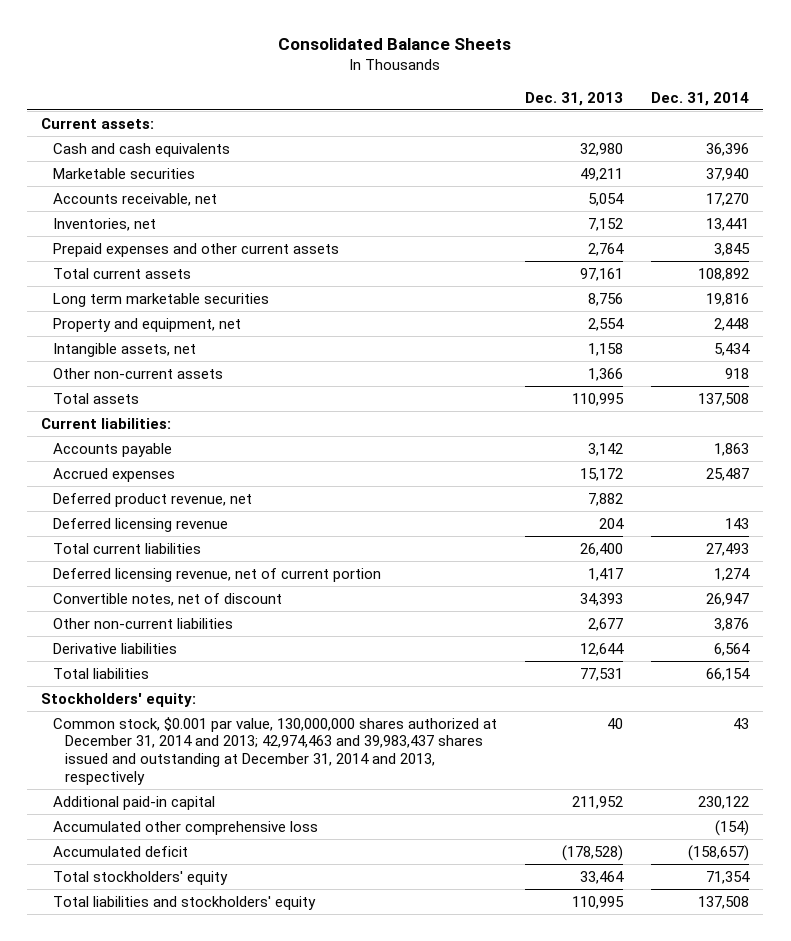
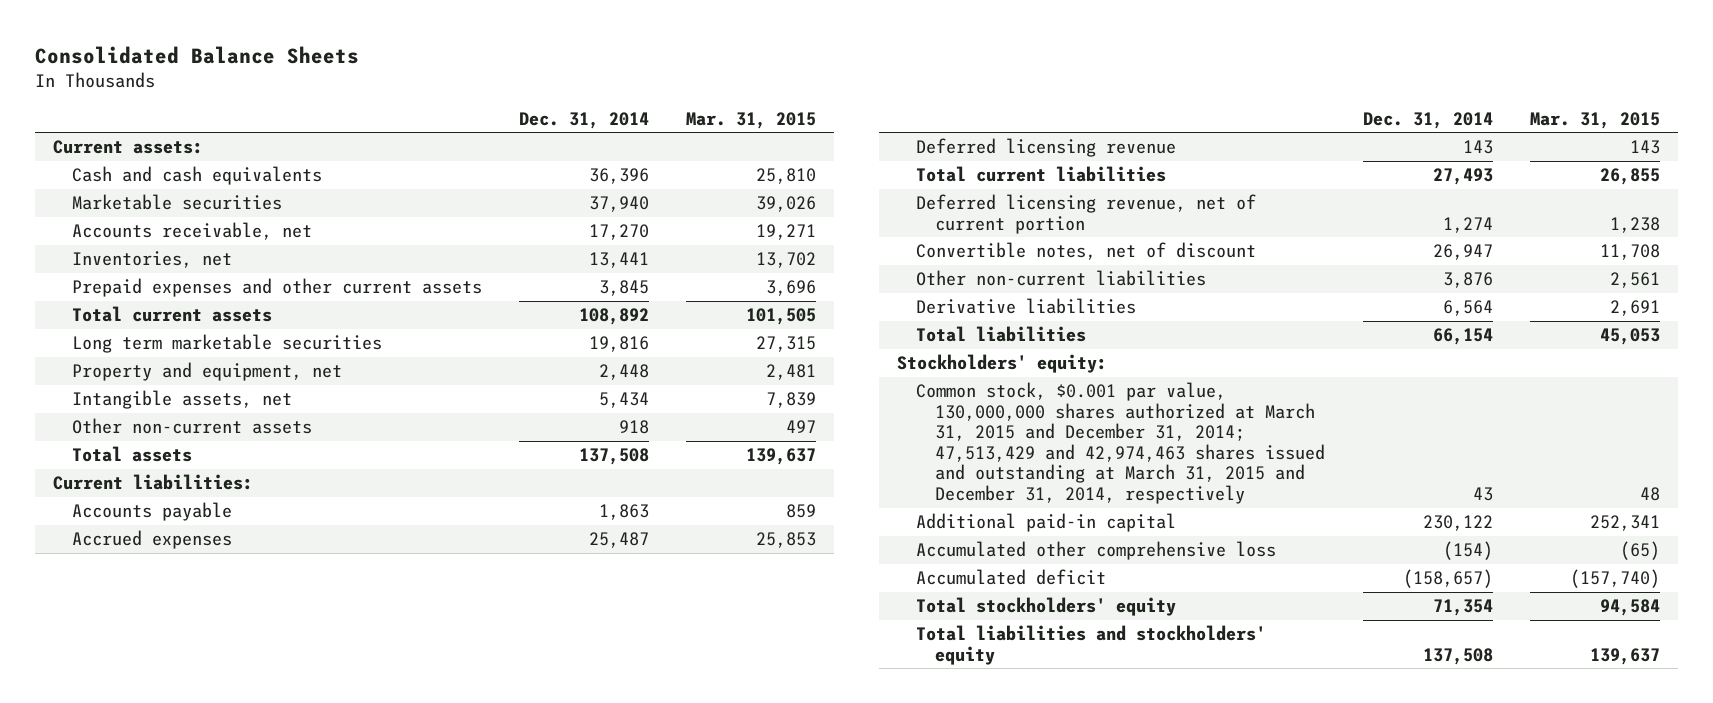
[525,91,624,106] Dec. 31, 2013 -> none
none -> [685,111,816,129] Mar. 31, 2015
[53,492,253,507] Deferred product revenue, net -> none
[53,716,498,786] Common stock, $0.001 par value, 130,000,000 shares authorized at December 31, 2014 and 2013; 42,974,463 and 39,983,437 shares issued and outstanding at December 31, 2014 and 2013, respectively -> [915,382,1325,504] Common stock, $0.001 par value, 130,000,000 shares authorized at March 31, 2015 and December 31, 2014; 47,513,429 and 42,974,463 shares issued and outstanding at March 31, 2015 and December 31, 2014, respectively

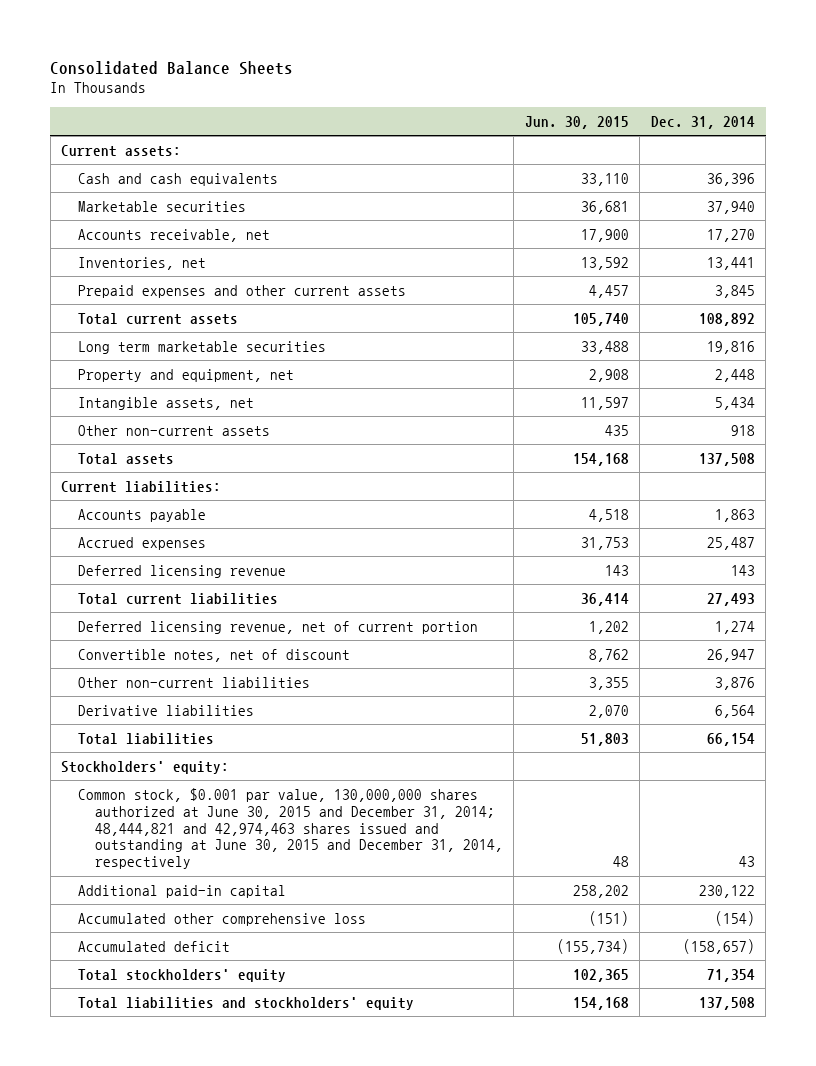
[685,111,816,129] Mar. 31, 2015 -> none
none -> [524,115,629,129] Jun. 30, 2015
[915,382,1325,504] Common stock, $0.001 par value, 130,000,000 shares authorized at March 31, 2015 and December 31, 2014; 47,513,429 and 42,974,463 shares issued and outstanding at March 31, 2015 and December 31, 2014, respectively -> [78,787,503,870] Common stock, $0.001 par value, 130,000,000 shares authorized at June 30, 2015 and December 31, 2014; 48,444,821 and 42,974,463 shares issued and outstanding at June 30, 2015 and December 31, 2014, respectively

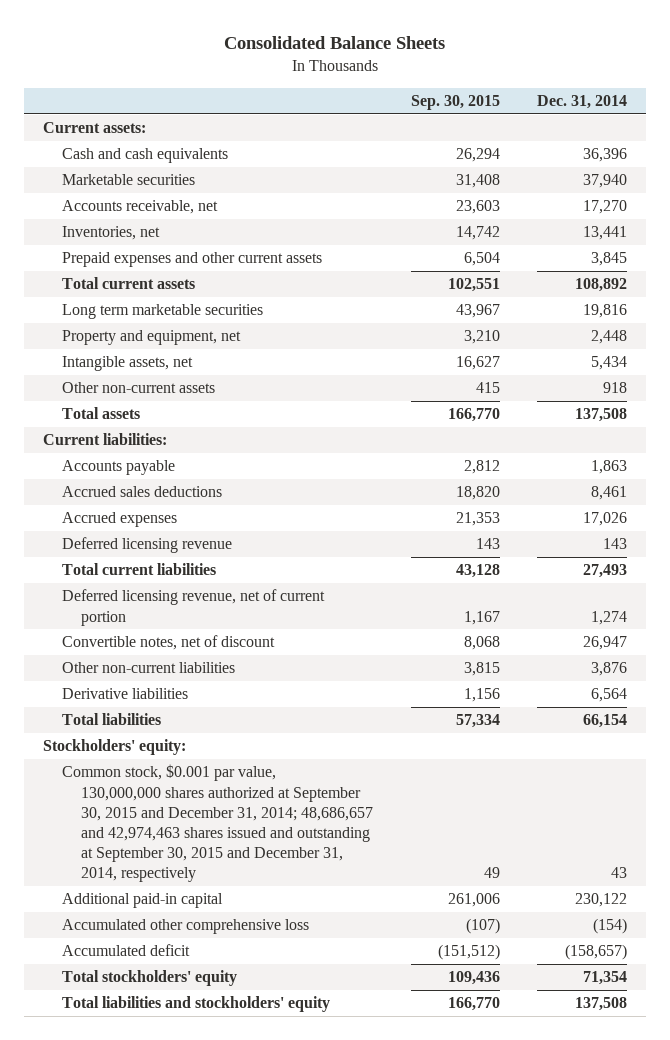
[524,115,629,129] Jun. 30, 2015 -> none
none -> [410,94,500,110] Sep. 30, 2015
none -> [62,486,223,498] Accrued sales deductions
[706,536,755,550] 25,487 -> [583,512,628,527] 17,026
[78,787,503,870] Common stock, $0.001 par value, 130,000,000 shares authorized at June 30, 2015 and December 31, 2014; 48,444,821 and 42,974,463 shares issued and outstanding at June 30, 2015 and December 31, 2014, respectively -> [62,764,374,883] Common stock, $0.001 par value, 130,000,000 shares authorized at September 30, 2015 and December 31, 2014; 48,686,657 and 42,974,463 shares issued and outstanding at September 30, 2015 and December 31, 2014, respectively

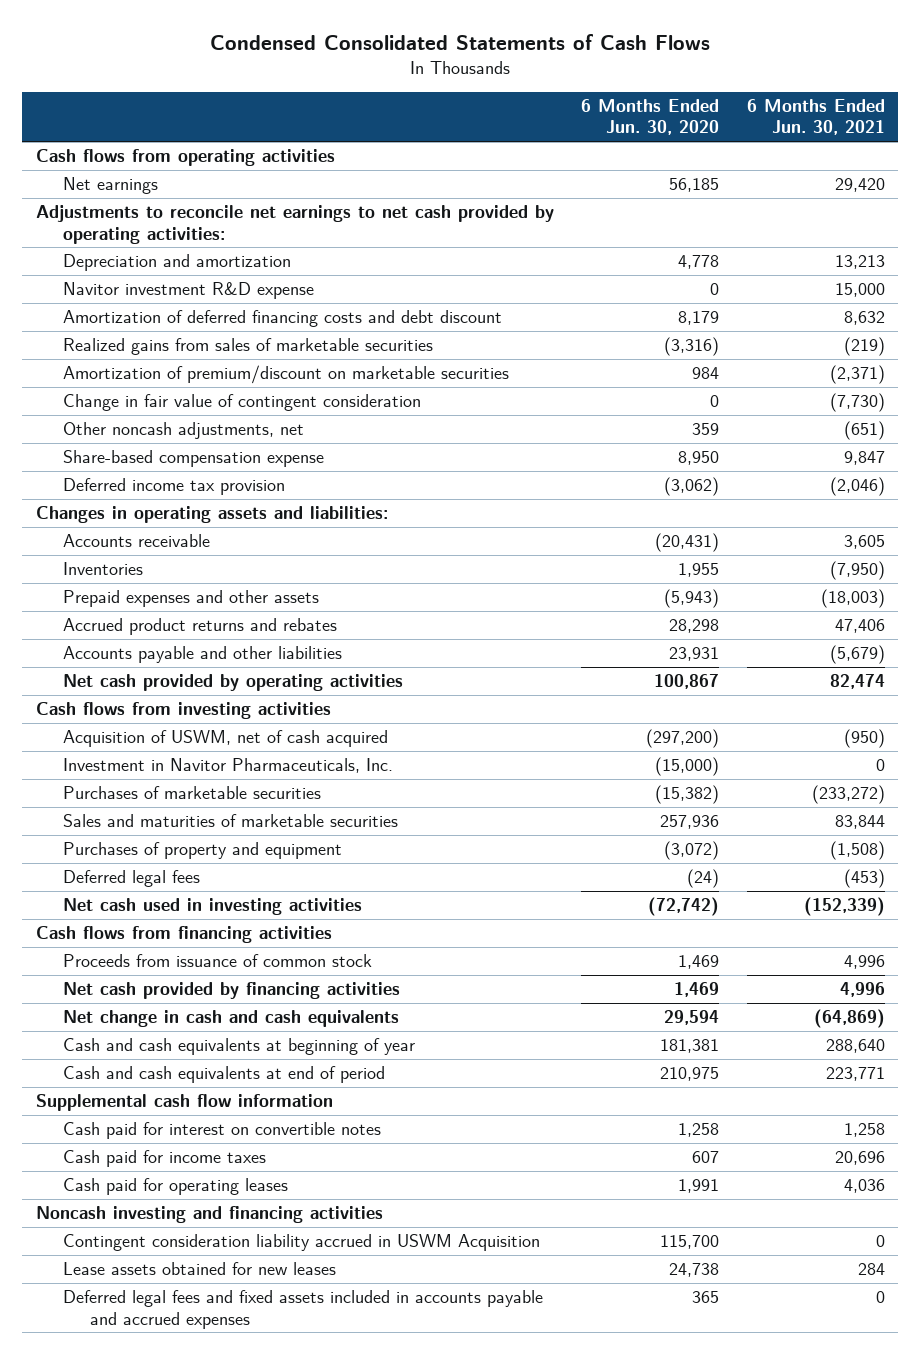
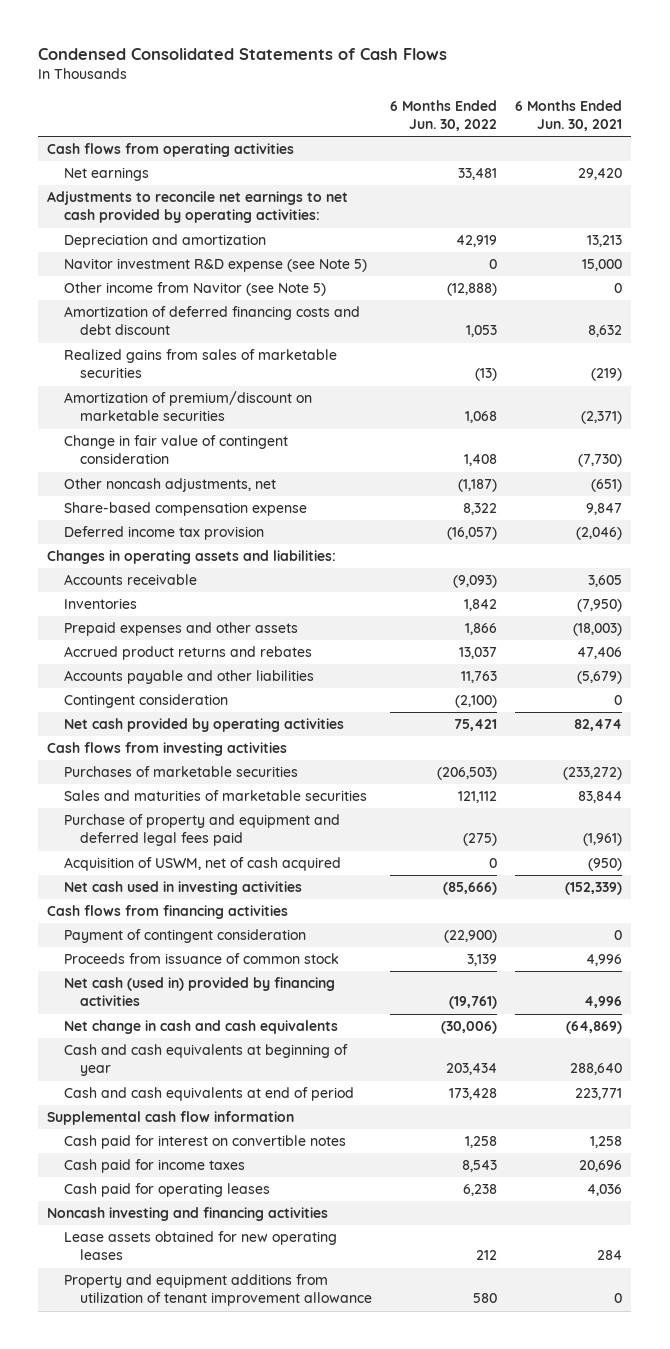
[581,99,720,136] 6 Months Ended Jun. 30, 2020 -> none
none -> [390,99,498,131] 6 Months Ended Jun. 30, 2022
[62,282,314,300] Navitor investment R&D expense -> [63,258,367,273] Navitor investment R&D expense (see Note 5)
none -> [63,282,326,297] Other income from Navitor (see Note 5)
none -> [63,694,228,709] Contingent consideration
[62,758,393,774] Investment in Navitor Pharmaceuticals, Inc. -> none
[62,842,342,860] Purchases of property and equipment -> none
[62,870,200,888] Deferred legal fees -> none
none -> [63,814,340,847] Purchase of property and equipment and deferred legal fees paid
[62,730,388,748] Acquisition of USWM, net of cash acquired -> [63,857,341,872] Acquisition of USWM, net of cash acquired
none -> [63,929,306,944] Payment of contingent consideration
[62,982,400,1000] Net cash provided by financing activities -> [63,977,335,1007] Net cash (used in) provided by financing activities
[62,1234,540,1252] Contingent consideration liability accrued in USWM Acquisition -> none
[62,1290,543,1329] Deferred legal fees and fixed assets included in accounts payable and accrued expenses -> none
[62,1262,336,1276] Lease assets obtained for new leases -> [63,1231,337,1261] Lease assets obtained for new operating leases
none -> [63,1274,373,1307] Property and equipment additions from utilization of tenant improvement allowance

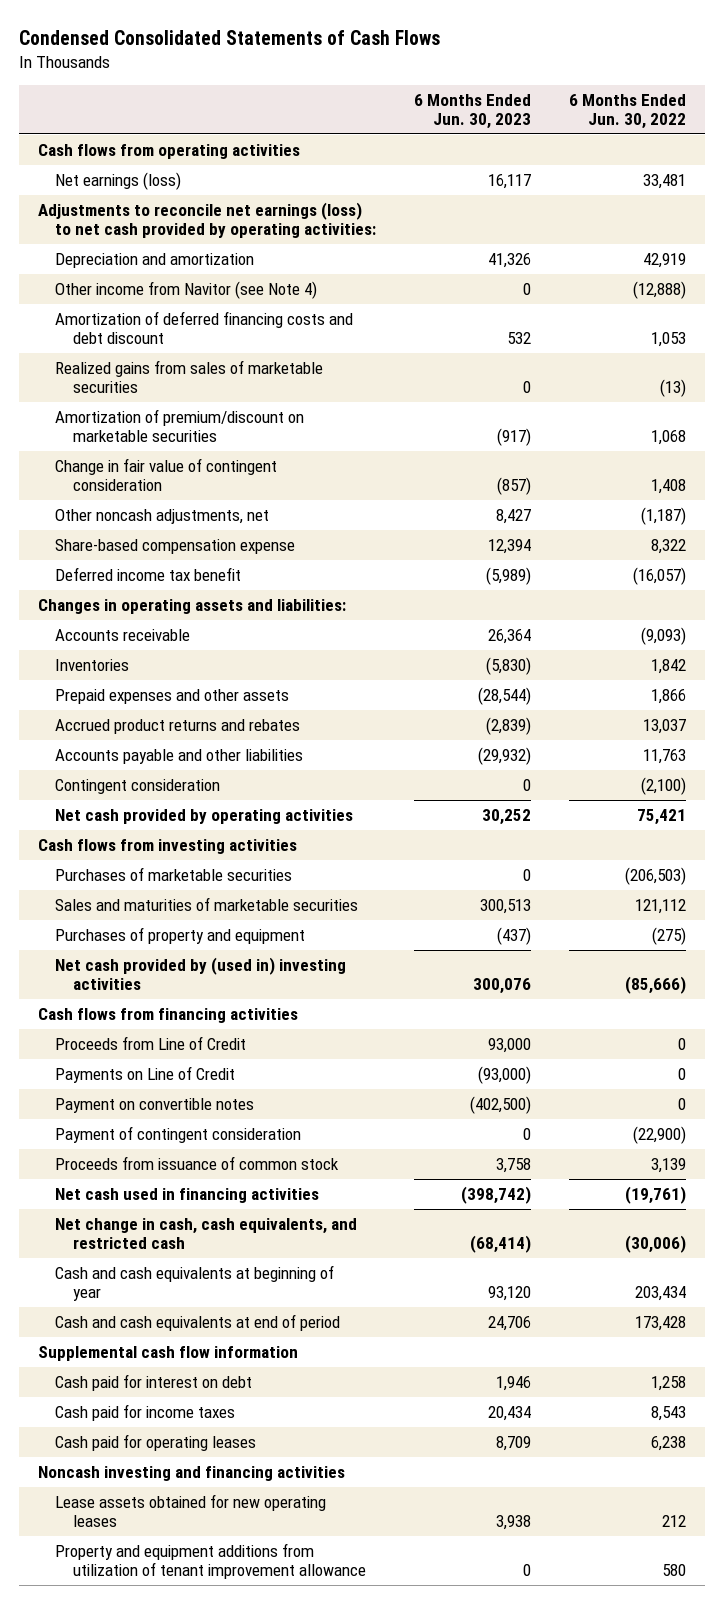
[515,99,623,131] 6 Months Ended Jun. 30, 2021 -> none
none -> [414,93,532,130] 6 Months Ended Jun. 30, 2023
[63,167,149,182] Net earnings -> [55,171,182,190] Net earnings (loss)
[47,191,349,224] Adjustments to reconcile net earnings to net cash provided by operating activities: -> [37,201,377,239] Adjustments to reconcile net earnings (loss) to net cash provided by operating activities:
[63,258,367,273] Navitor investment R&D expense (see Note 5) -> none
[63,282,326,297] Other income from Navitor (see Note 5) -> [55,280,318,299] Other income from Navitor (see Note 4)
[63,526,264,541] Deferred income tax provision -> [55,566,242,581] Deferred income tax benefit
[63,857,341,872] Acquisition of USWM, net of cash acquired -> none
[63,814,340,847] Purchase of property and equipment and deferred legal fees paid -> [55,926,306,944] Purchases of property and equipment
[63,881,302,896] Net cash used in investing activities -> [55,956,347,991] Net cash provided by (used in) investing activities
none -> [55,1035,247,1050] Proceeds from Line of Credit
none -> [55,1065,236,1083] Payments on Line of Credit
none -> [55,1097,255,1113] Payment on convertible notes
[63,977,335,1007] Net cash (used in) provided by financing activities -> [55,1187,320,1203] Net cash used in financing activities
[63,1020,338,1035] Net change in cash and cash equivalents -> [55,1217,358,1250] Net change in cash, cash equivalents, and restricted cash
[63,1135,346,1150] Cash paid for interest on convertible notes -> [55,1373,253,1391] Cash paid for interest on debt

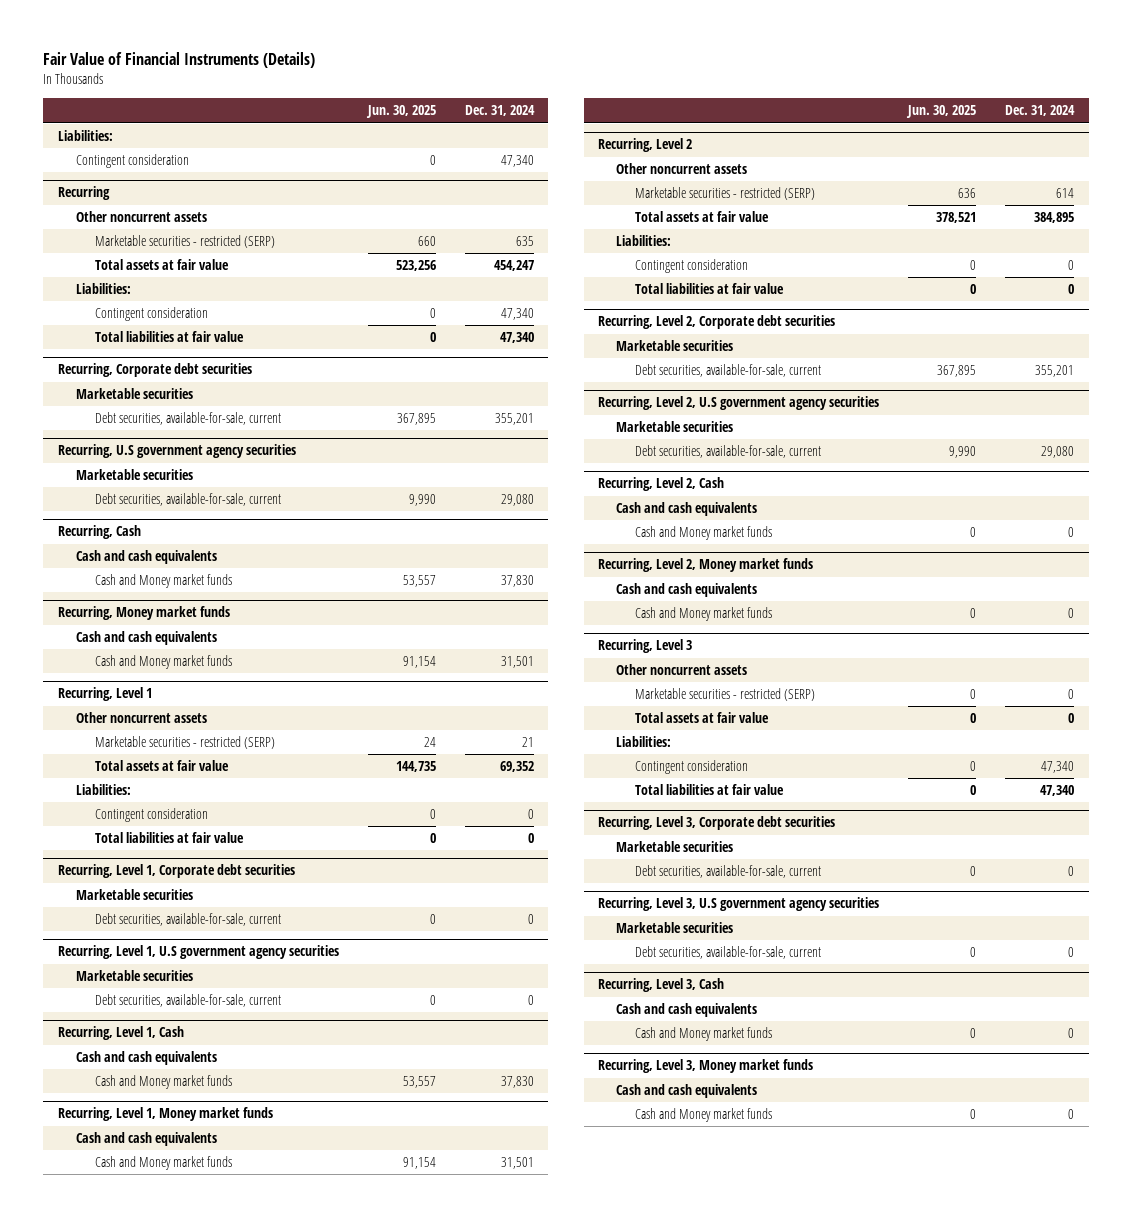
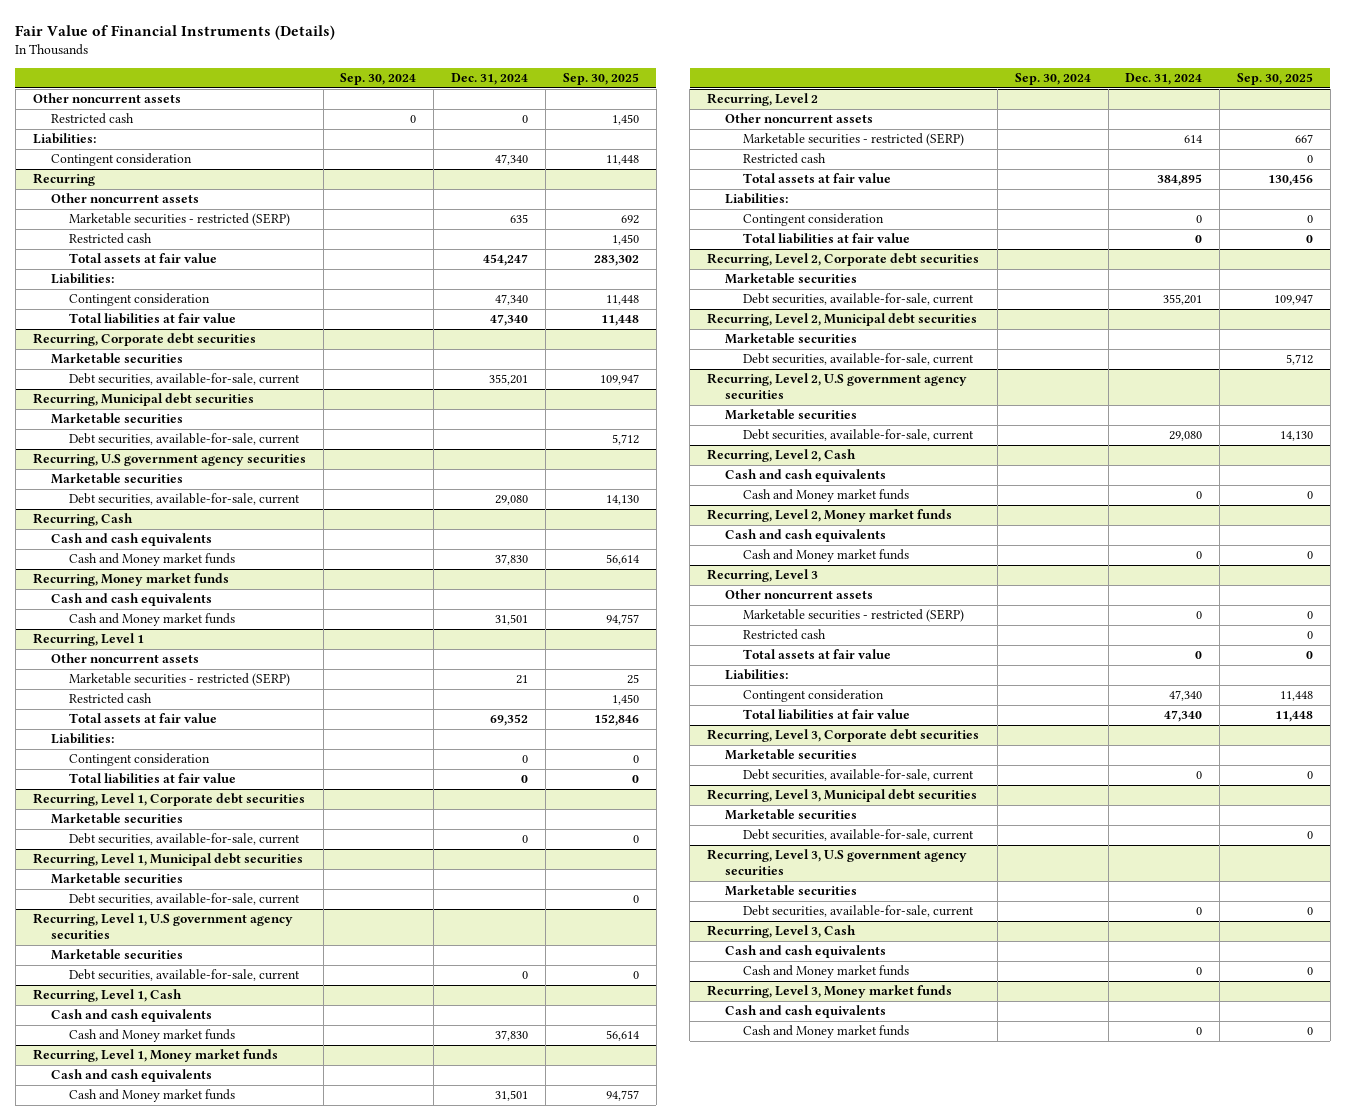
[365,105,436,119] Jun. 30, 2025 -> none
none -> [340,73,417,86] Sep. 30, 2024
none -> [562,73,639,86] Sep. 30, 2025
none -> [32,93,181,104] Other noncurrent assets
none -> [50,113,134,125] Restricted cash
none -> [68,233,152,245] Restricted cash
none -> [32,393,254,407] Recurring, Municipal debt securities
none -> [50,413,183,425] Marketable securities
none -> [68,433,300,446] Debt securities, available-for-sale, current
none -> [68,693,152,705] Restricted cash
none -> [32,853,303,867] Recurring, Level 1, Municipal debt securities
none -> [50,873,183,885] Marketable securities
none -> [68,893,300,906] Debt securities, available-for-sale, current
none -> [742,153,826,165] Restricted cash
none -> [707,313,978,327] Recurring, Level 2, Municipal debt securities
none -> [724,333,857,345] Marketable securities
none -> [742,353,974,366] Debt securities, available-for-sale, current
none -> [742,629,826,641] Restricted cash
none -> [707,789,978,803] Recurring, Level 3, Municipal debt securities
none -> [724,809,857,821] Marketable securities
none -> [742,829,974,842] Debt securities, available-for-sale, current

